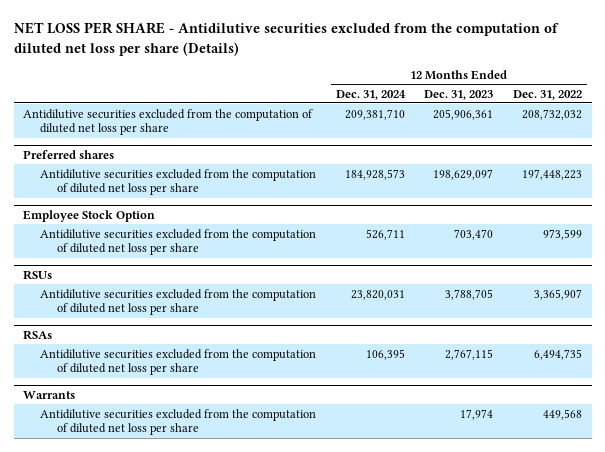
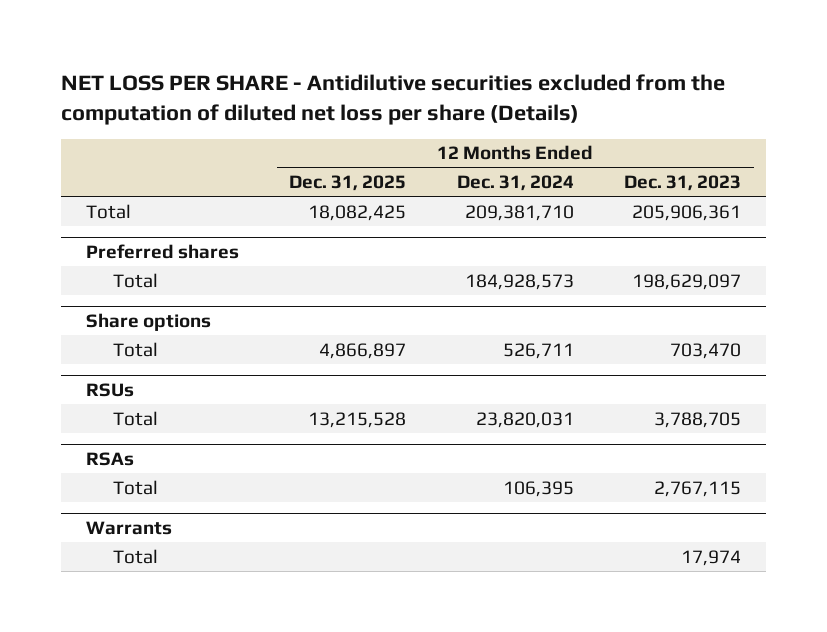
[512,89,582,100] Dec. 31, 2022 -> none
none -> [289,175,407,192] Dec. 31, 2025
[23,108,314,136] Antidilutive securities excluded from the computation of diluted net loss per share -> [85,203,131,219] Total
[40,168,317,196] Antidilutive securities excluded from the computation of diluted net loss per share -> [113,272,159,288] Total
[23,209,156,222] Employee Stock Option -> [85,312,211,331] Share options
[40,228,317,256] Antidilutive securities excluded from the computation of diluted net loss per share -> [113,341,159,357] Total
[40,288,317,316] Antidilutive securities excluded from the computation of diluted net loss per share -> [113,410,159,426] Total
[40,348,317,376] Antidilutive securities excluded from the computation of diluted net loss per share -> [113,479,159,495] Total
[40,408,317,436] Antidilutive securities excluded from the computation of diluted net loss per share -> [113,548,159,564] Total

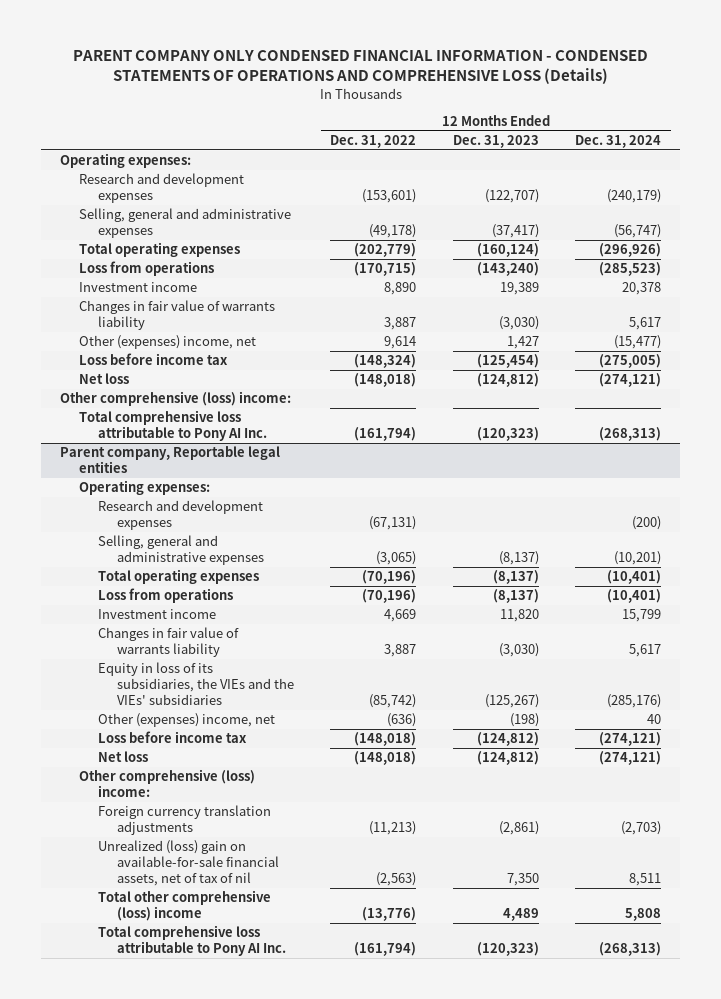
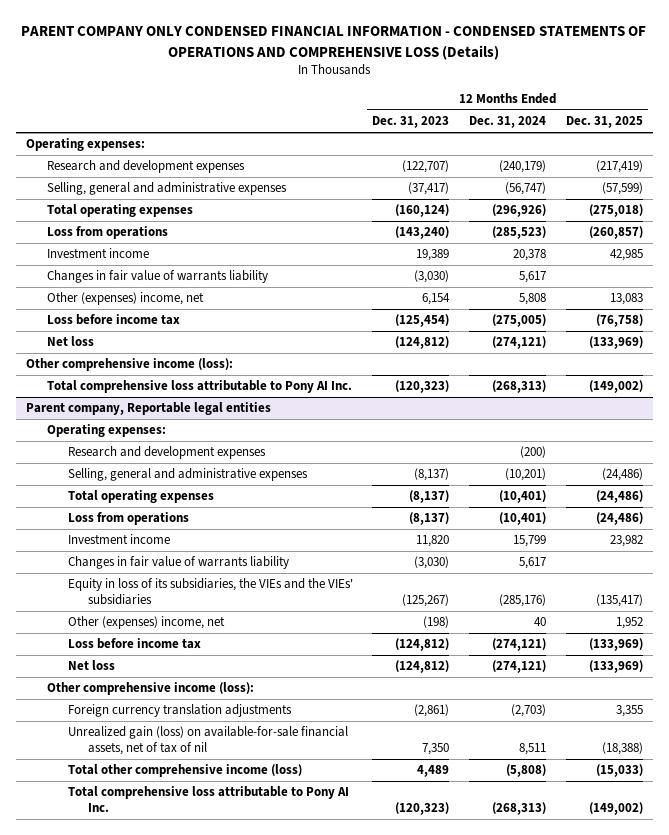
[330,135,417,149] Dec. 31, 2022 -> none
none -> [565,116,643,129] Dec. 31, 2025
[506,336,539,350] 1,427 -> [422,293,451,306] 6,154
[614,335,662,350] (15,477) -> [519,293,547,306] 5,808
[59,391,291,407] Other comprehensive (loss) income: -> [25,358,233,372] Other comprehensive income (loss):
[78,769,255,797] Other comprehensive (loss) income: -> [46,682,254,696] Other comprehensive income (loss):
[97,840,279,886] Unrealized (loss) gain on available-for-sale financial assets, net of tax of nil -> [67,726,348,755] Unrealized gain (loss) on available-for-sale financial assets, net of tax of nil
[97,890,271,921] Total other comprehensive (loss) income -> [67,764,302,778] Total other comprehensive income (loss)
[625,907,662,921] 5,808 -> [506,764,547,778] (5,808)

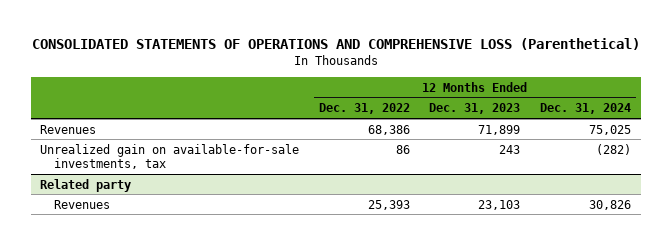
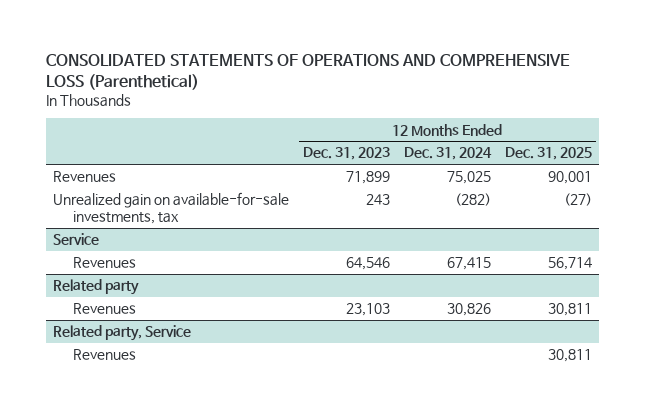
[318,103,410,115] Dec. 31, 2022 -> none
none -> [505,147,593,161] Dec. 31, 2025
none -> [52,233,99,246] Service
none -> [73,257,137,269] Revenues
none -> [52,325,191,342] Related party, Service
none -> [73,349,137,361] Revenues

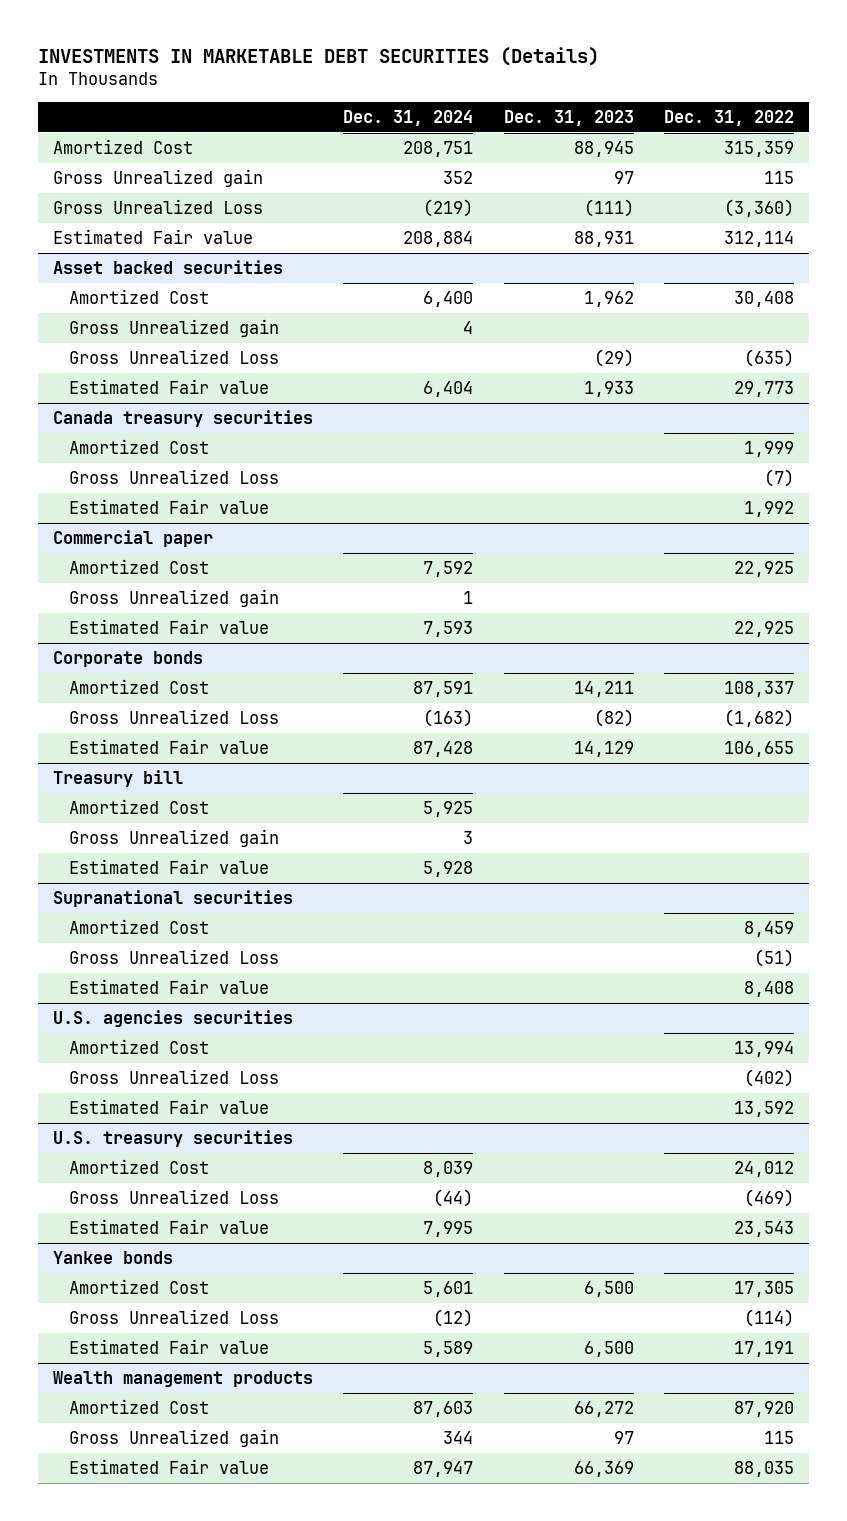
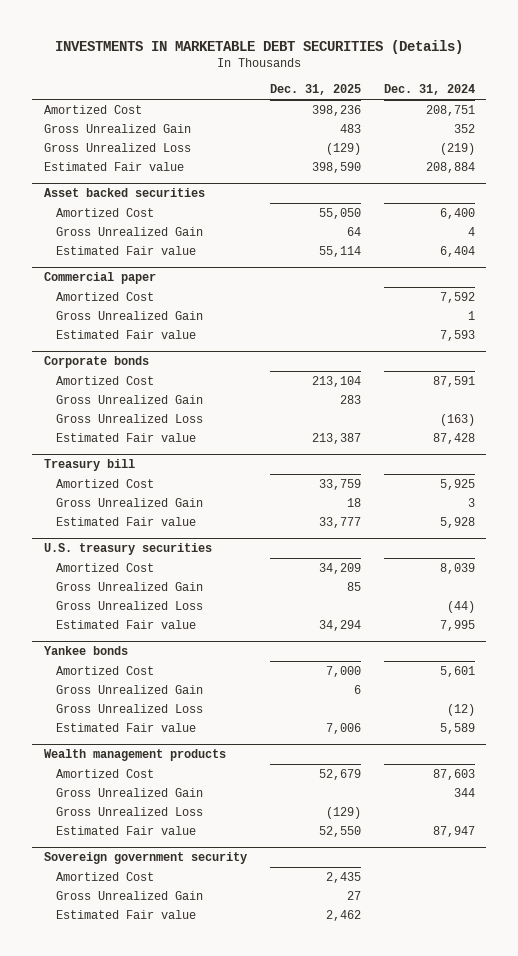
[503,109,634,126] Dec. 31, 2023 -> none
[663,109,794,126] Dec. 31, 2022 -> none
none -> [269,84,361,96] Dec. 31, 2025
[53,168,264,187] Gross Unrealized gain -> [43,123,191,133] Gross Unrealized Gain
[69,348,280,364] Gross Unrealized Loss -> none
[69,318,280,337] Gross Unrealized gain -> [56,226,204,236] Gross Unrealized Gain
[53,409,314,427] Canada treasury securities -> none
[69,438,210,454] Amortized Cost -> none
[69,468,280,484] Gross Unrealized Loss -> none
[69,498,270,514] Estimated Fair value -> none
[69,588,280,607] Gross Unrealized gain -> [56,310,204,320] Gross Unrealized Gain
none -> [56,394,204,404] Gross Unrealized Gain
[69,828,280,847] Gross Unrealized gain -> [56,497,204,507] Gross Unrealized Gain
[53,889,294,907] Supranational securities -> none
[69,918,210,934] Amortized Cost -> none
[69,948,280,964] Gross Unrealized Loss -> none
[69,978,270,994] Estimated Fair value -> none
[53,1009,294,1027] U.S. agencies securities -> none
[69,1038,210,1054] Amortized Cost -> none
[69,1068,280,1084] Gross Unrealized Loss -> none
[69,1098,270,1114] Estimated Fair value -> none
none -> [56,581,204,591] Gross Unrealized Gain
none -> [56,684,204,694] Gross Unrealized Gain
[69,1428,280,1447] Gross Unrealized gain -> [56,787,204,797] Gross Unrealized Gain
none -> [56,806,204,816] Gross Unrealized Loss
none -> [43,852,247,865] Sovereign government security
none -> [56,871,155,881] Amortized Cost
none -> [56,890,204,900] Gross Unrealized Gain
none -> [56,909,197,919] Estimated Fair value

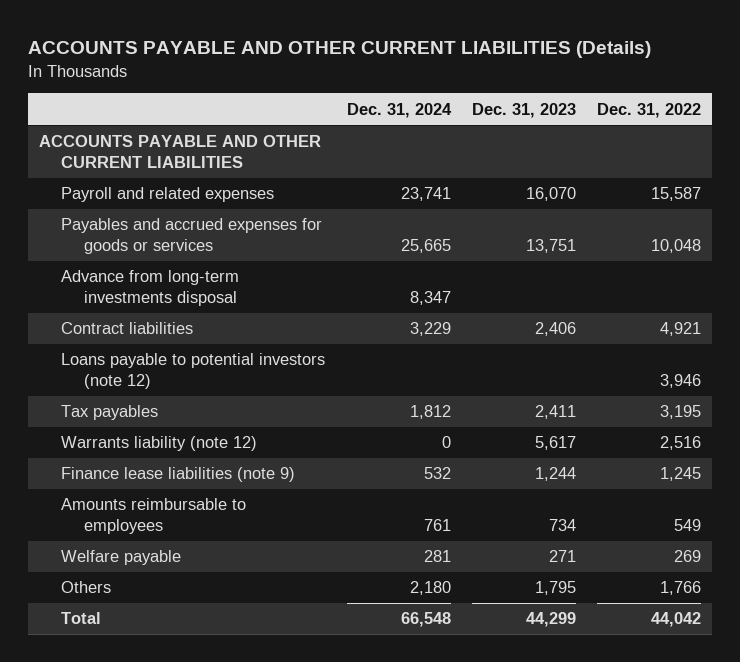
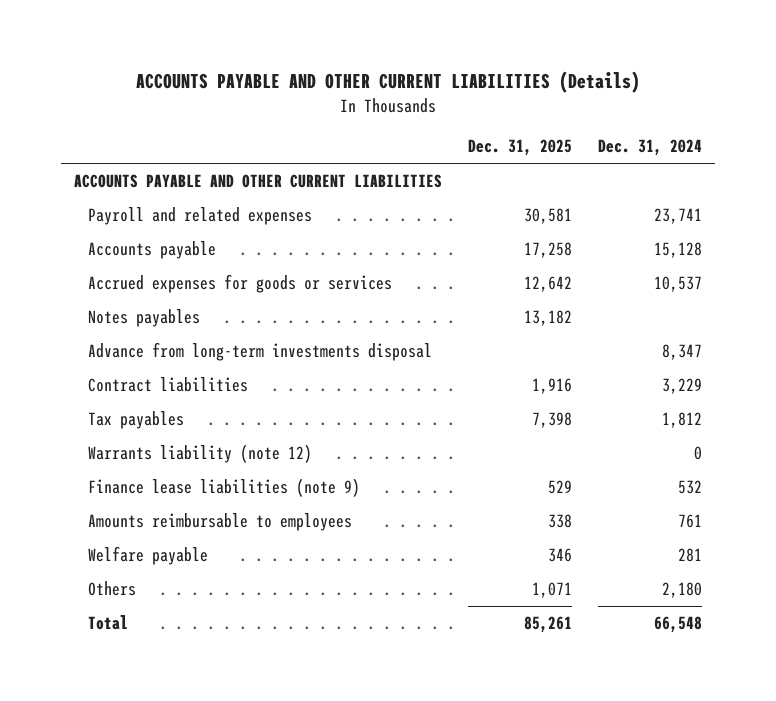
[471,102,576,118] Dec. 31, 2023 -> none
[597,102,702,118] Dec. 31, 2022 -> none
none -> [467,139,572,157] Dec. 31, 2025
none -> [88,241,217,260] Accounts payable
[61,218,323,255] Payables and accrued expenses for goods or services -> [88,274,393,294] Accrued expenses for goods or services
[400,239,451,254] 25,665 -> [653,276,702,293] 10,537
none -> [88,309,201,328] Notes payables
[61,353,326,390] Loans payable to potential investors (note 12) -> none

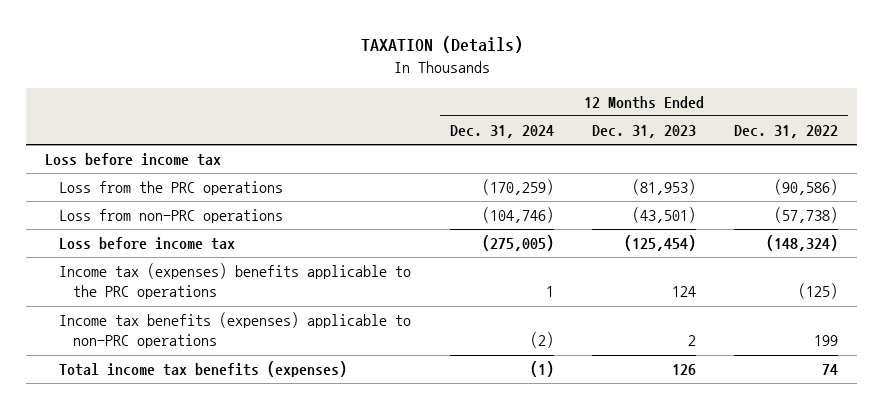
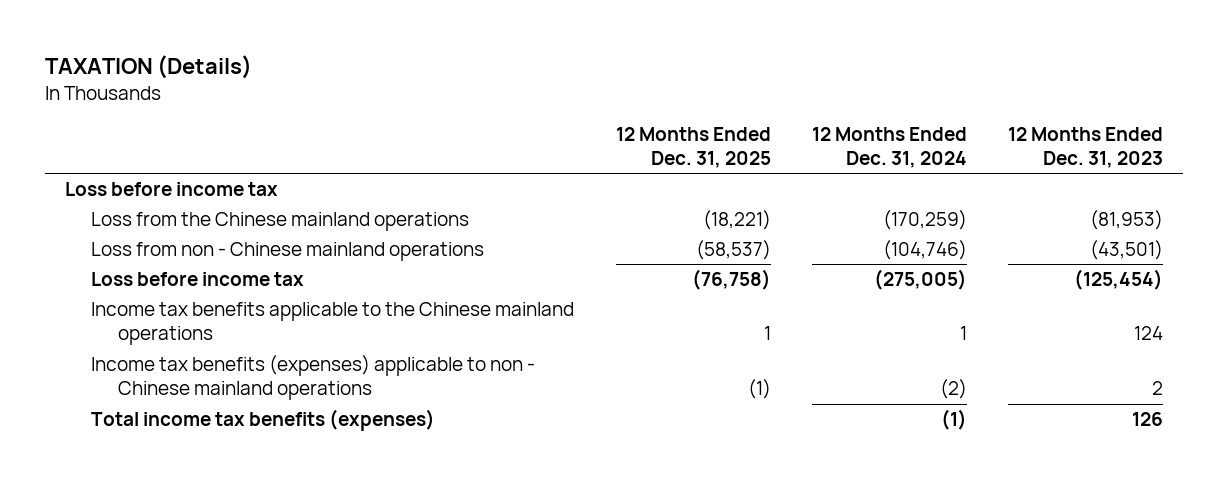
[734,124,839,138] Dec. 31, 2022 -> none
none -> [615,126,771,168] 12 Months Ended Dec. 31, 2025
[59,181,284,196] Loss from the PRC operations -> [91,212,470,232] Loss from the Chinese mainland operations
[59,209,284,224] Loss from non-PRC operations -> [91,242,485,262] Loss from non - Chinese mainland operations
[59,263,412,300] Income tax (expenses) benefits applicable to the PRC operations -> [91,302,575,346] Income tax benefits applicable to the Chinese mainland operations
[59,312,412,349] Income tax benefits (expenses) applicable to non-PRC operations -> [91,355,536,401] Income tax benefits (expenses) applicable to non - Chinese mainland operations

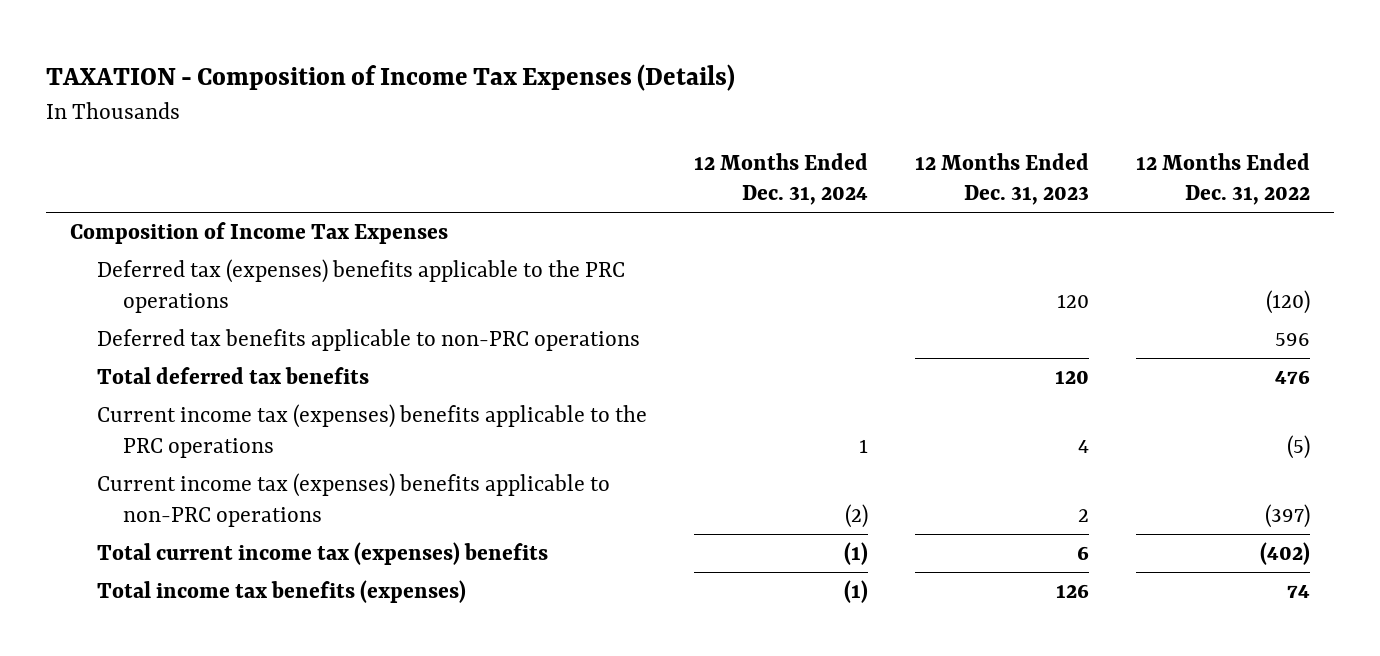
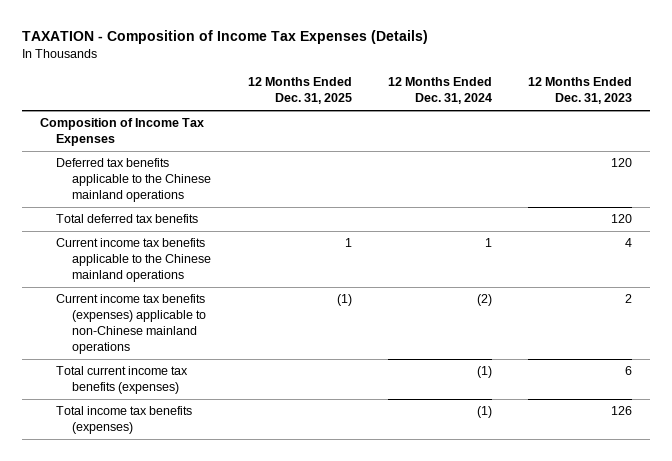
[1135,152,1310,206] 12 Months Ended Dec. 31, 2022 -> none
none -> [247,77,352,105] 12 Months Ended Dec. 31, 2025
[96,329,640,352] Deferred tax benefits applicable to non-PRC operations -> none
[96,259,625,313] Deferred tax (expenses) benefits applicable to the PRC operations -> [56,158,212,203] Deferred tax benefits applicable to the Chinese mainland operations
[96,404,647,458] Current income tax (expenses) benefits applicable to the PRC operations -> [56,238,212,283] Current income tax benefits applicable to the Chinese mainland operations
[96,473,610,527] Current income tax (expenses) benefits applicable to non-PRC operations -> [56,294,207,355] Current income tax benefits (expenses) applicable to non-Chinese mainland operations
[96,542,548,566] Total current income tax (expenses) benefits -> [56,366,189,395] Total current income tax benefits (expenses)

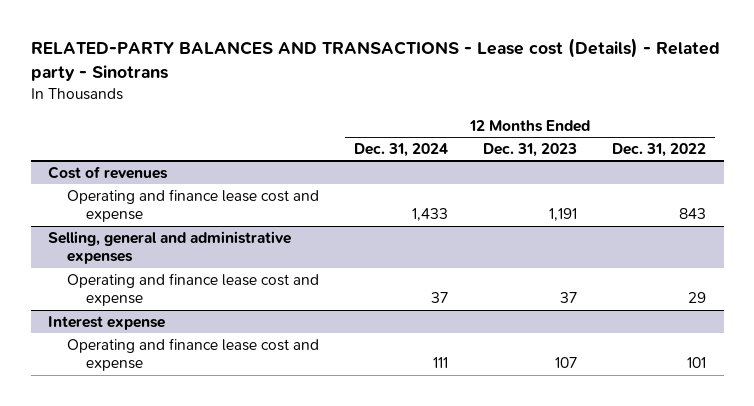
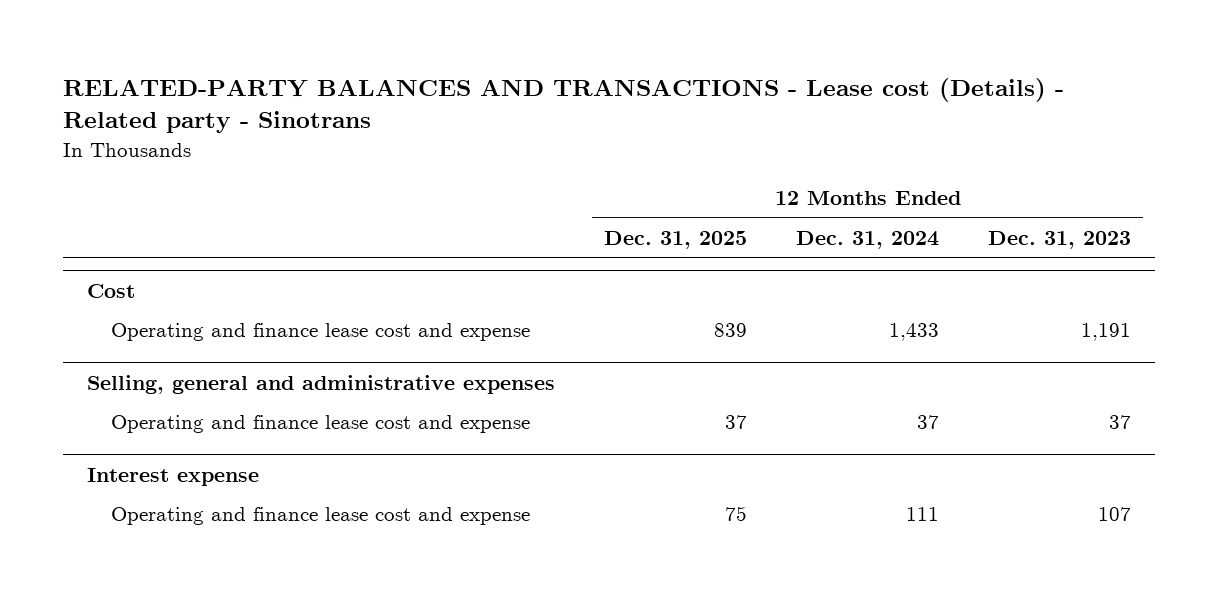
[612,143,707,158] Dec. 31, 2022 -> none
none -> [604,230,748,249] Dec. 31, 2025
[48,165,169,179] Cost of revenues -> [87,283,136,298] Cost

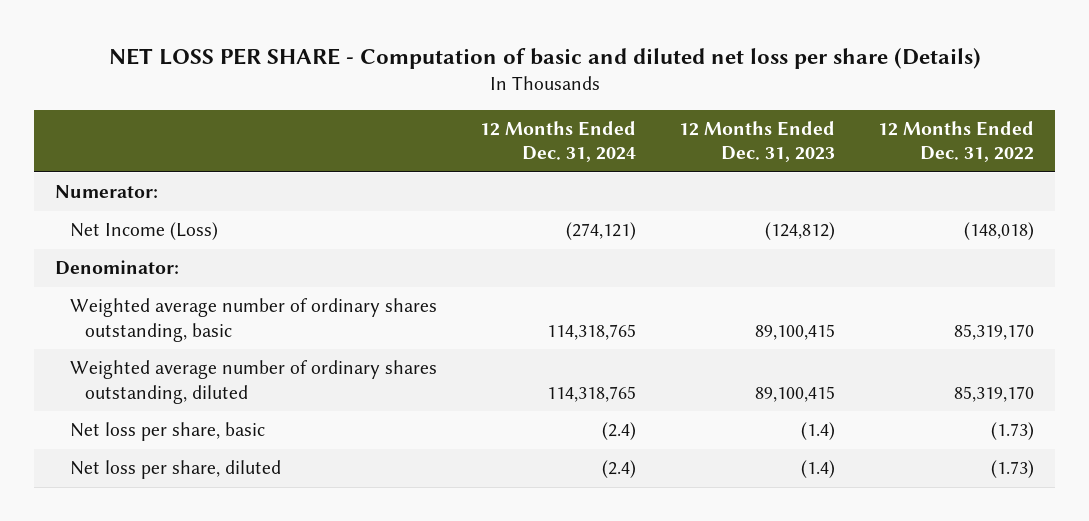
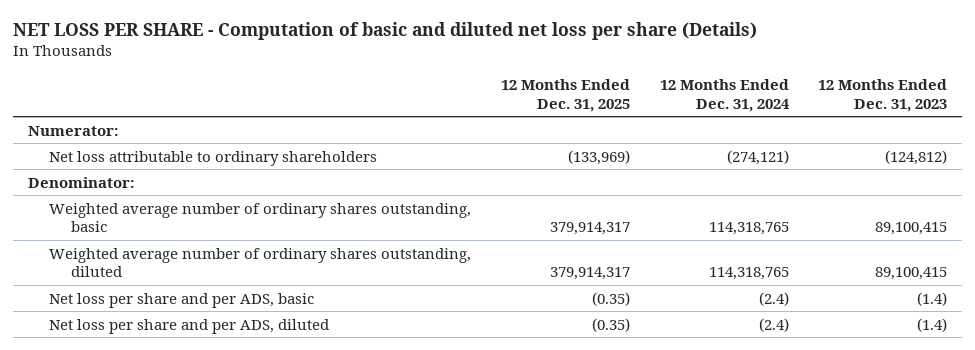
[877,120,1034,163] 12 Months Ended Dec. 31, 2022 -> none
none -> [501,78,631,112] 12 Months Ended Dec. 31, 2025
[70,222,219,241] Net Income (Loss) -> [49,150,378,166] Net loss attributable to ordinary shareholders
[70,422,266,442] Net loss per share, basic -> [49,292,315,308] Net loss per share and per ADS, basic
[70,460,282,480] Net loss per share, diluted -> [49,318,330,334] Net loss per share and per ADS, diluted

